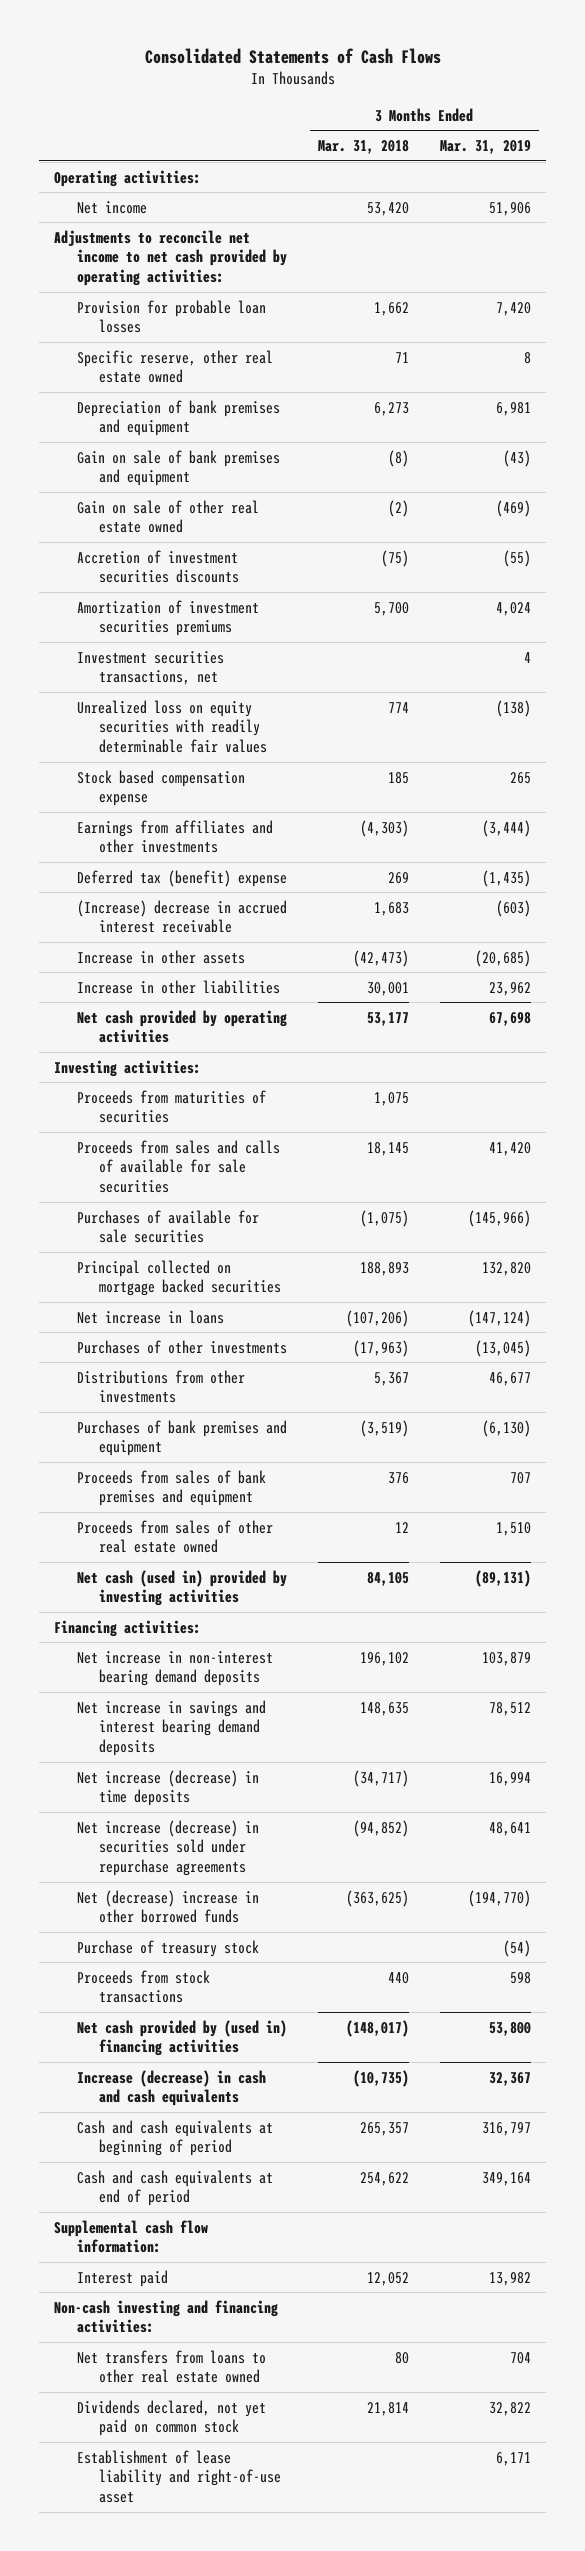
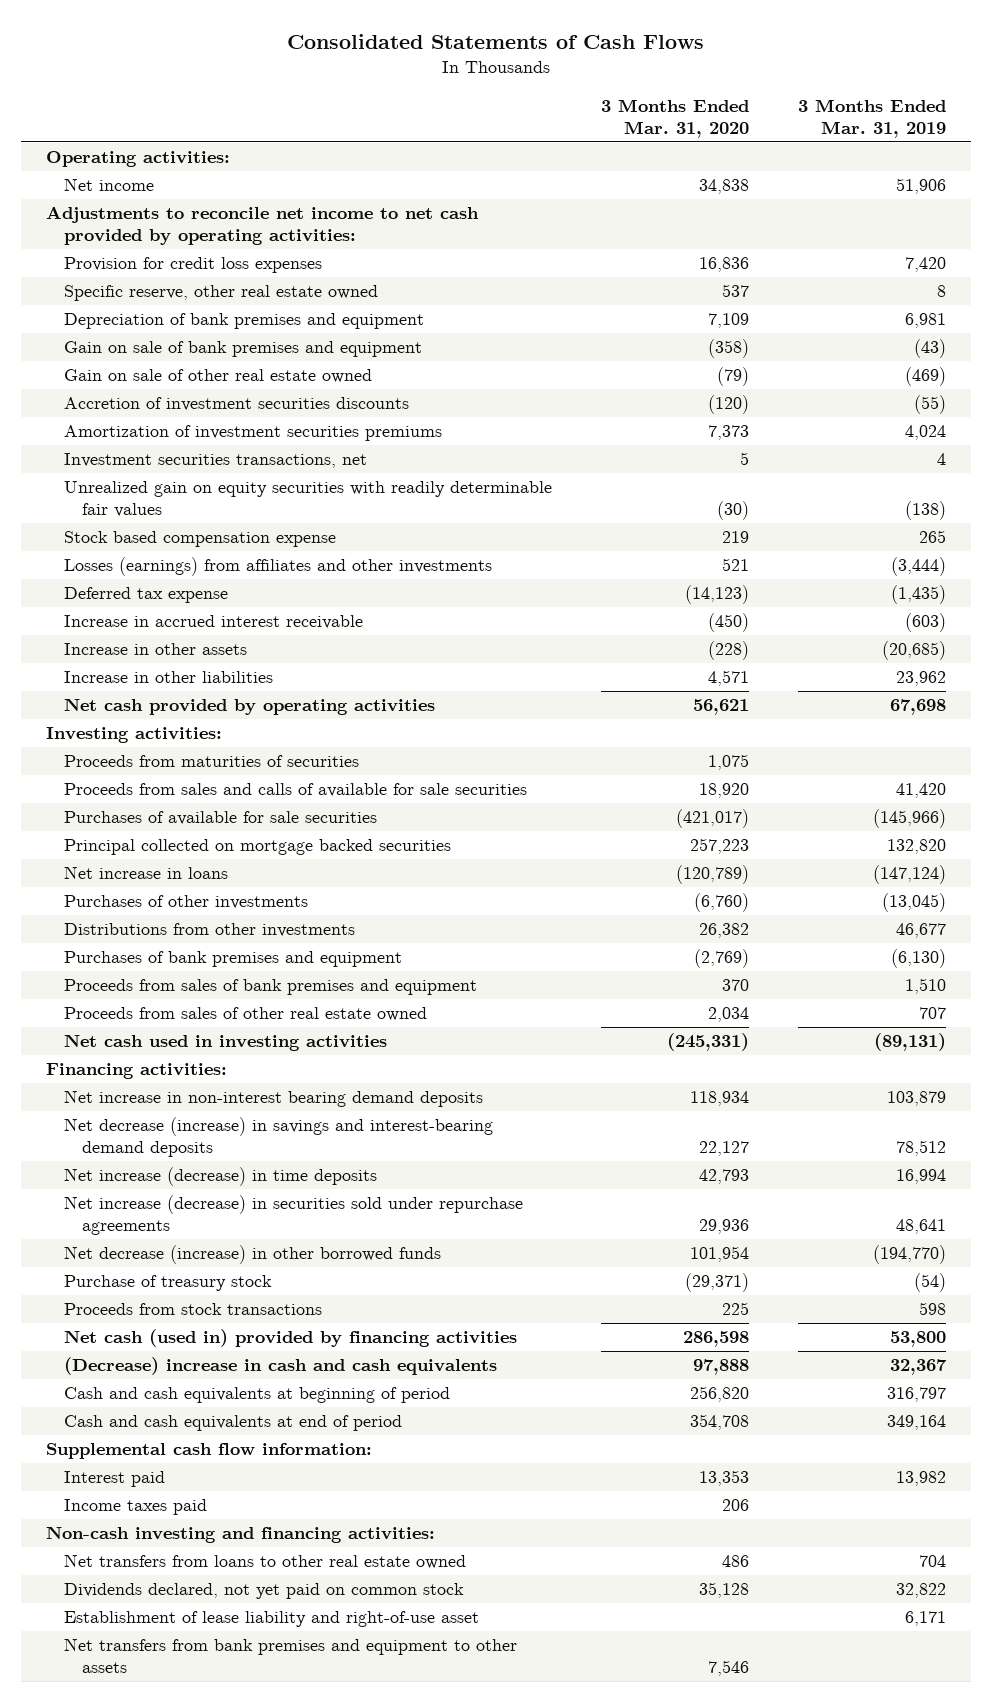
[317,139,409,154] Mar. 31, 2018 -> none
none -> [601,98,750,138] 3 Months Ended Mar. 31, 2020
[76,299,266,334] Provision for probable loan losses -> [63,257,322,274] Provision for credit loss expenses
[76,699,267,753] Unrealized loss on equity securities with readily determinable fair values -> [63,481,552,518] Unrealized gain on equity securities with readily determinable fair values
[76,819,273,854] Earnings from affiliates and other investments -> [63,557,492,577] Losses (earnings) from affiliates and other investments
[76,869,287,887] Deferred tax (benefit) expense -> [63,587,228,604] Deferred tax expense
[76,899,287,934] (Increase) decrease in accrued interest receivable -> [63,615,363,630] Increase in accrued interest receivable
[509,1471,531,1484] 707 -> [905,978,947,995] 1,510
[495,1521,531,1536] 1,510 -> [919,1007,947,1020] 707
[76,1569,287,1607] Net cash (used in) provided by investing activities -> [63,1034,387,1052] Net cash used in investing activities
[76,1699,266,1756] Net increase in savings and interest bearing demand deposits -> [63,1117,493,1158] Net decrease (increase) in savings and interest-bearing demand deposits
[76,1889,259,1924] Net (decrease) increase in other borrowed funds -> [63,1245,441,1265] Net decrease (increase) in other borrowed funds
[76,2019,287,2057] Net cash provided by (used in) financing activities -> [63,1329,517,1348] Net cash (used in) provided by financing activities
[76,2069,266,2107] Increase (decrease) in cash and cash equivalents -> [63,1357,497,1376] (Decrease) increase in cash and cash equivalents
none -> [63,1499,207,1516] Income taxes paid
none -> [63,1638,517,1674] Net transfers from bank premises and equipment to other assets

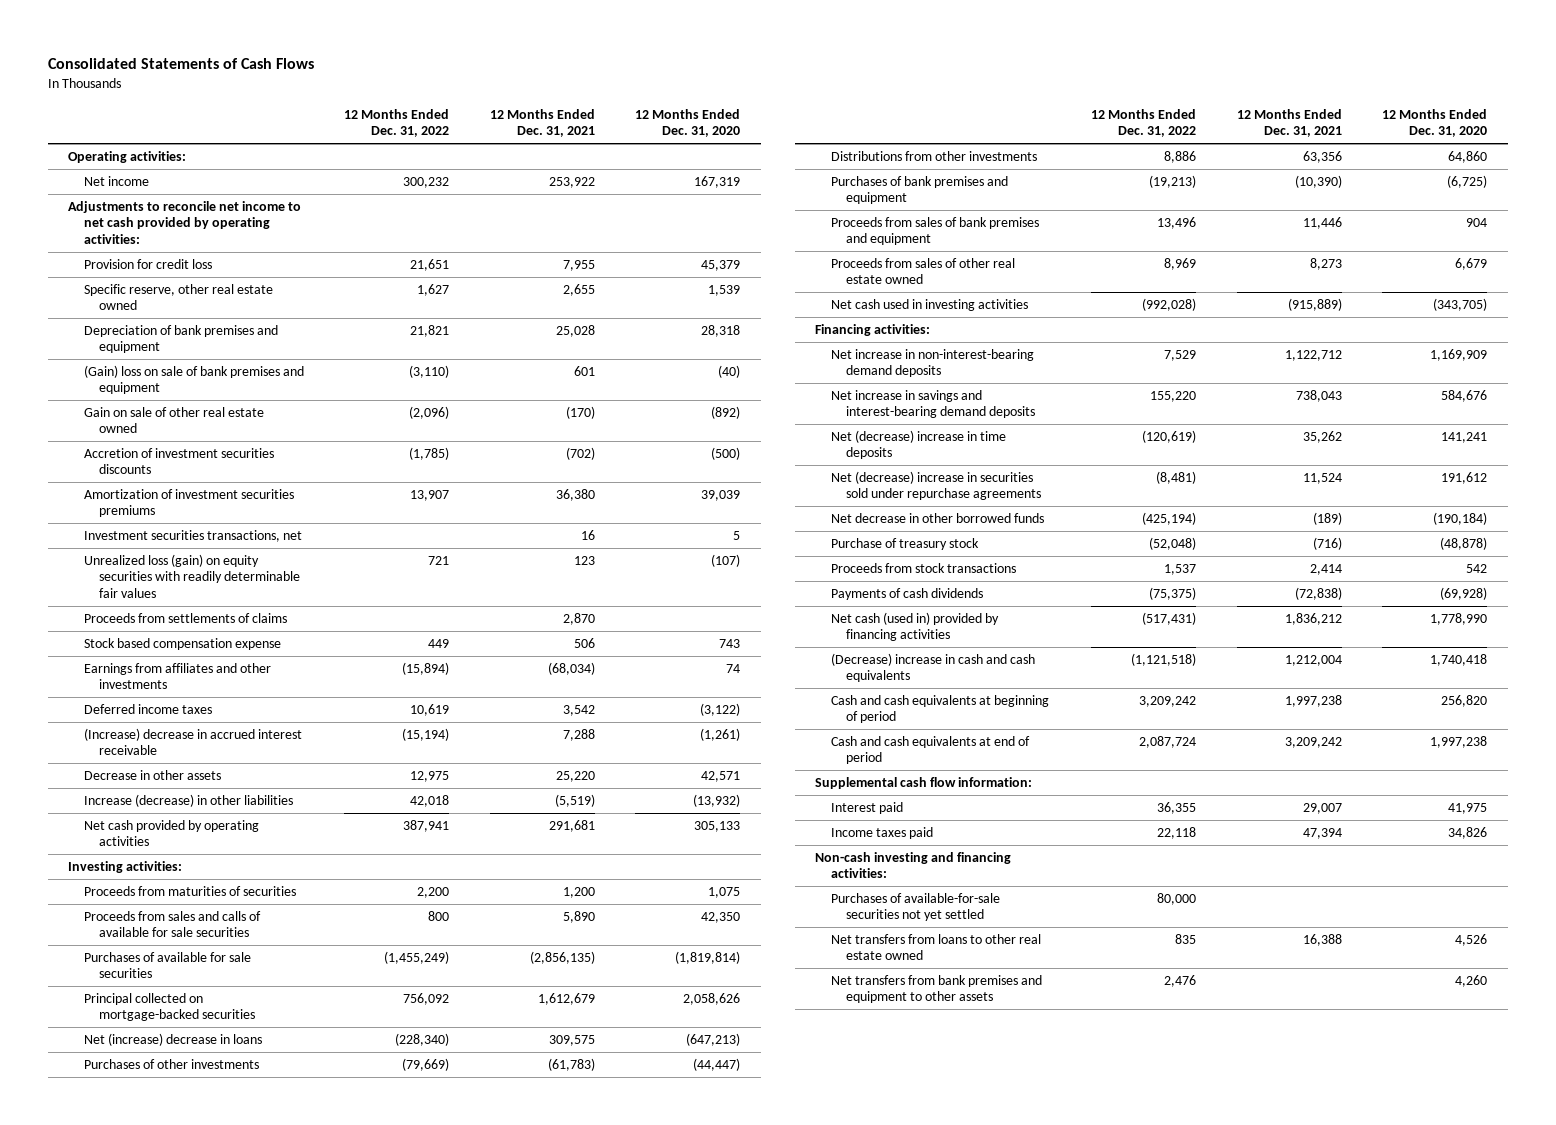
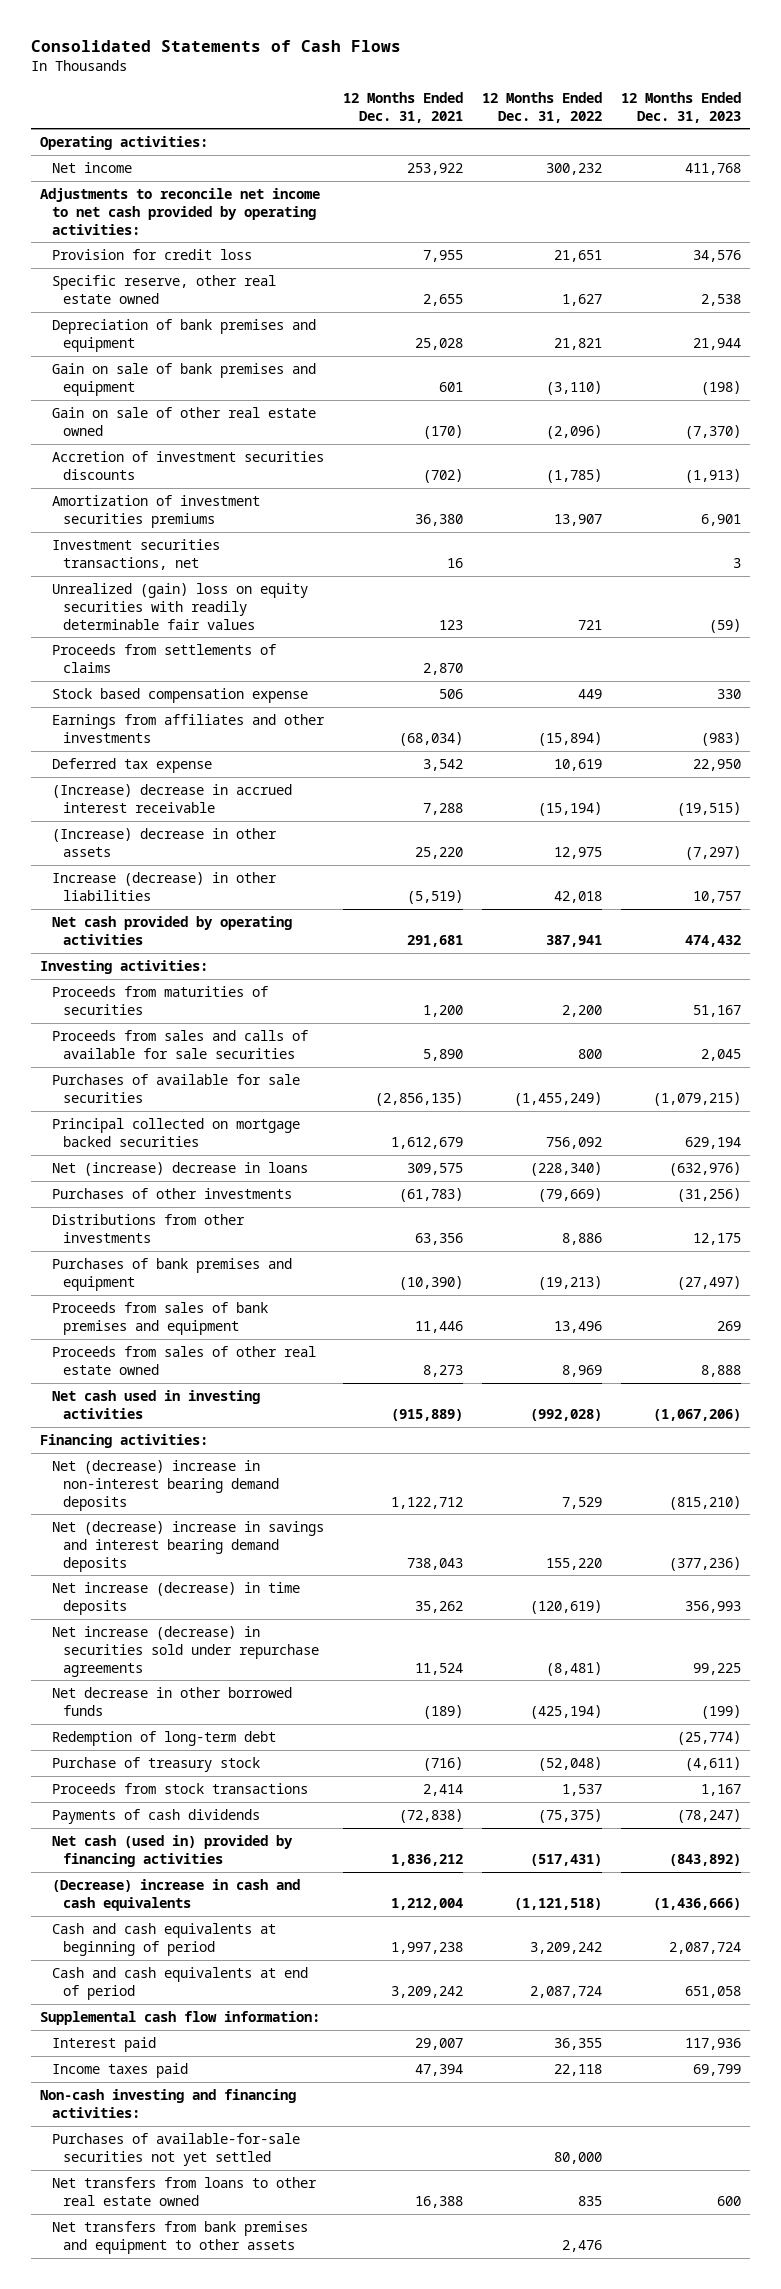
[635,108,741,138] 12 Months Ended Dec. 31, 2020 -> none
none -> [620,91,741,123] 12 Months Ended Dec. 31, 2023
[83,364,304,395] (Gain) loss on sale of bank premises and equipment -> [51,362,316,396] Gain on sale of bank premises and equipment
[83,553,301,598] Unrealized loss (gain) on equity securities with readily determinable fair values -> [51,582,308,630] Unrealized (gain) loss on equity securities with readily determinable fair values
[83,703,212,714] Deferred income taxes -> [51,757,212,773] Deferred tax expense
[83,769,221,780] Decrease in other assets -> [51,827,277,857] (Increase) decrease in other assets
[83,992,256,1022] Principal collected on mortgage-backed securities -> [51,1117,300,1147] Principal collected on mortgage backed securities
[830,348,1034,378] Net increase in non-interest-bearing demand deposits -> [51,1459,279,1511] Net (decrease) increase in non-interest bearing demand deposits
[830,389,1036,419] Net increase in savings and interest-bearing demand deposits -> [51,1520,324,1572] Net (decrease) increase in savings and interest bearing demand deposits
[830,429,1006,460] Net (decrease) increase in time deposits -> [51,1581,300,1615] Net increase (decrease) in time deposits
[830,470,1042,501] Net (decrease) increase in securities sold under repurchase agreements -> [51,1625,319,1677] Net increase (decrease) in securities sold under repurchase agreements
none -> [51,1730,276,1746] Redemption of long-term debt

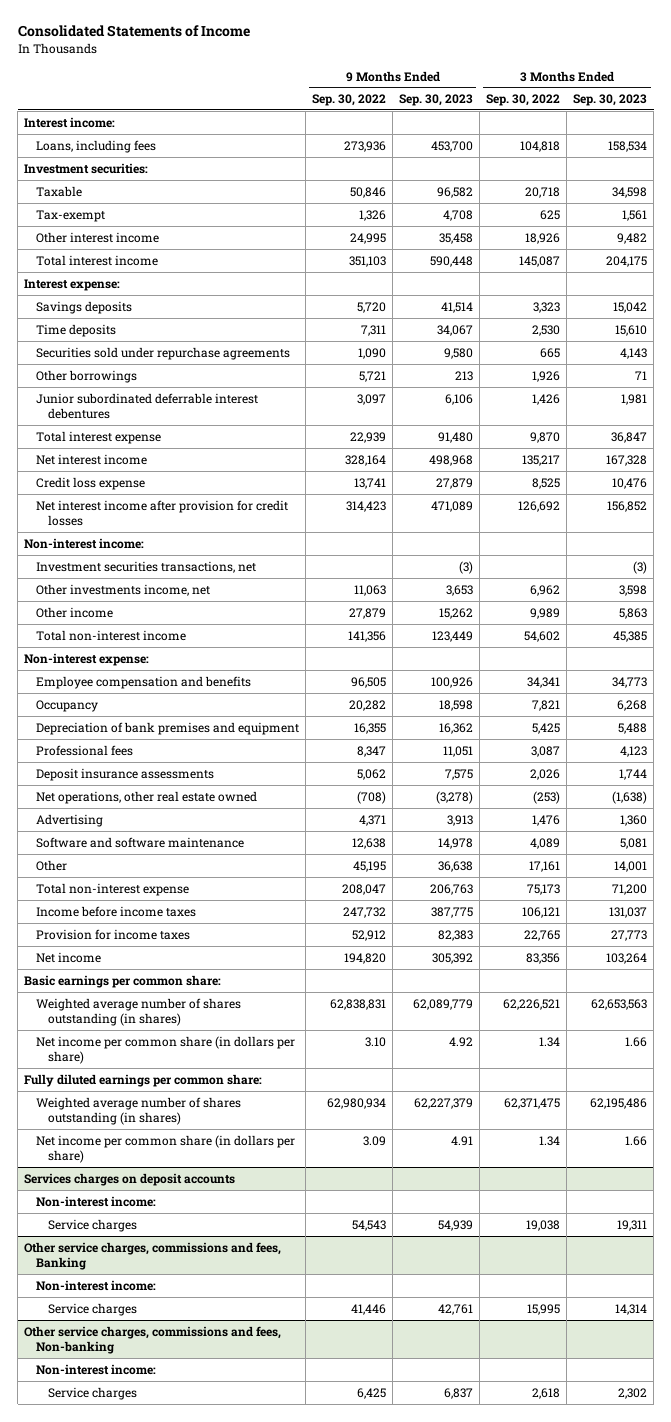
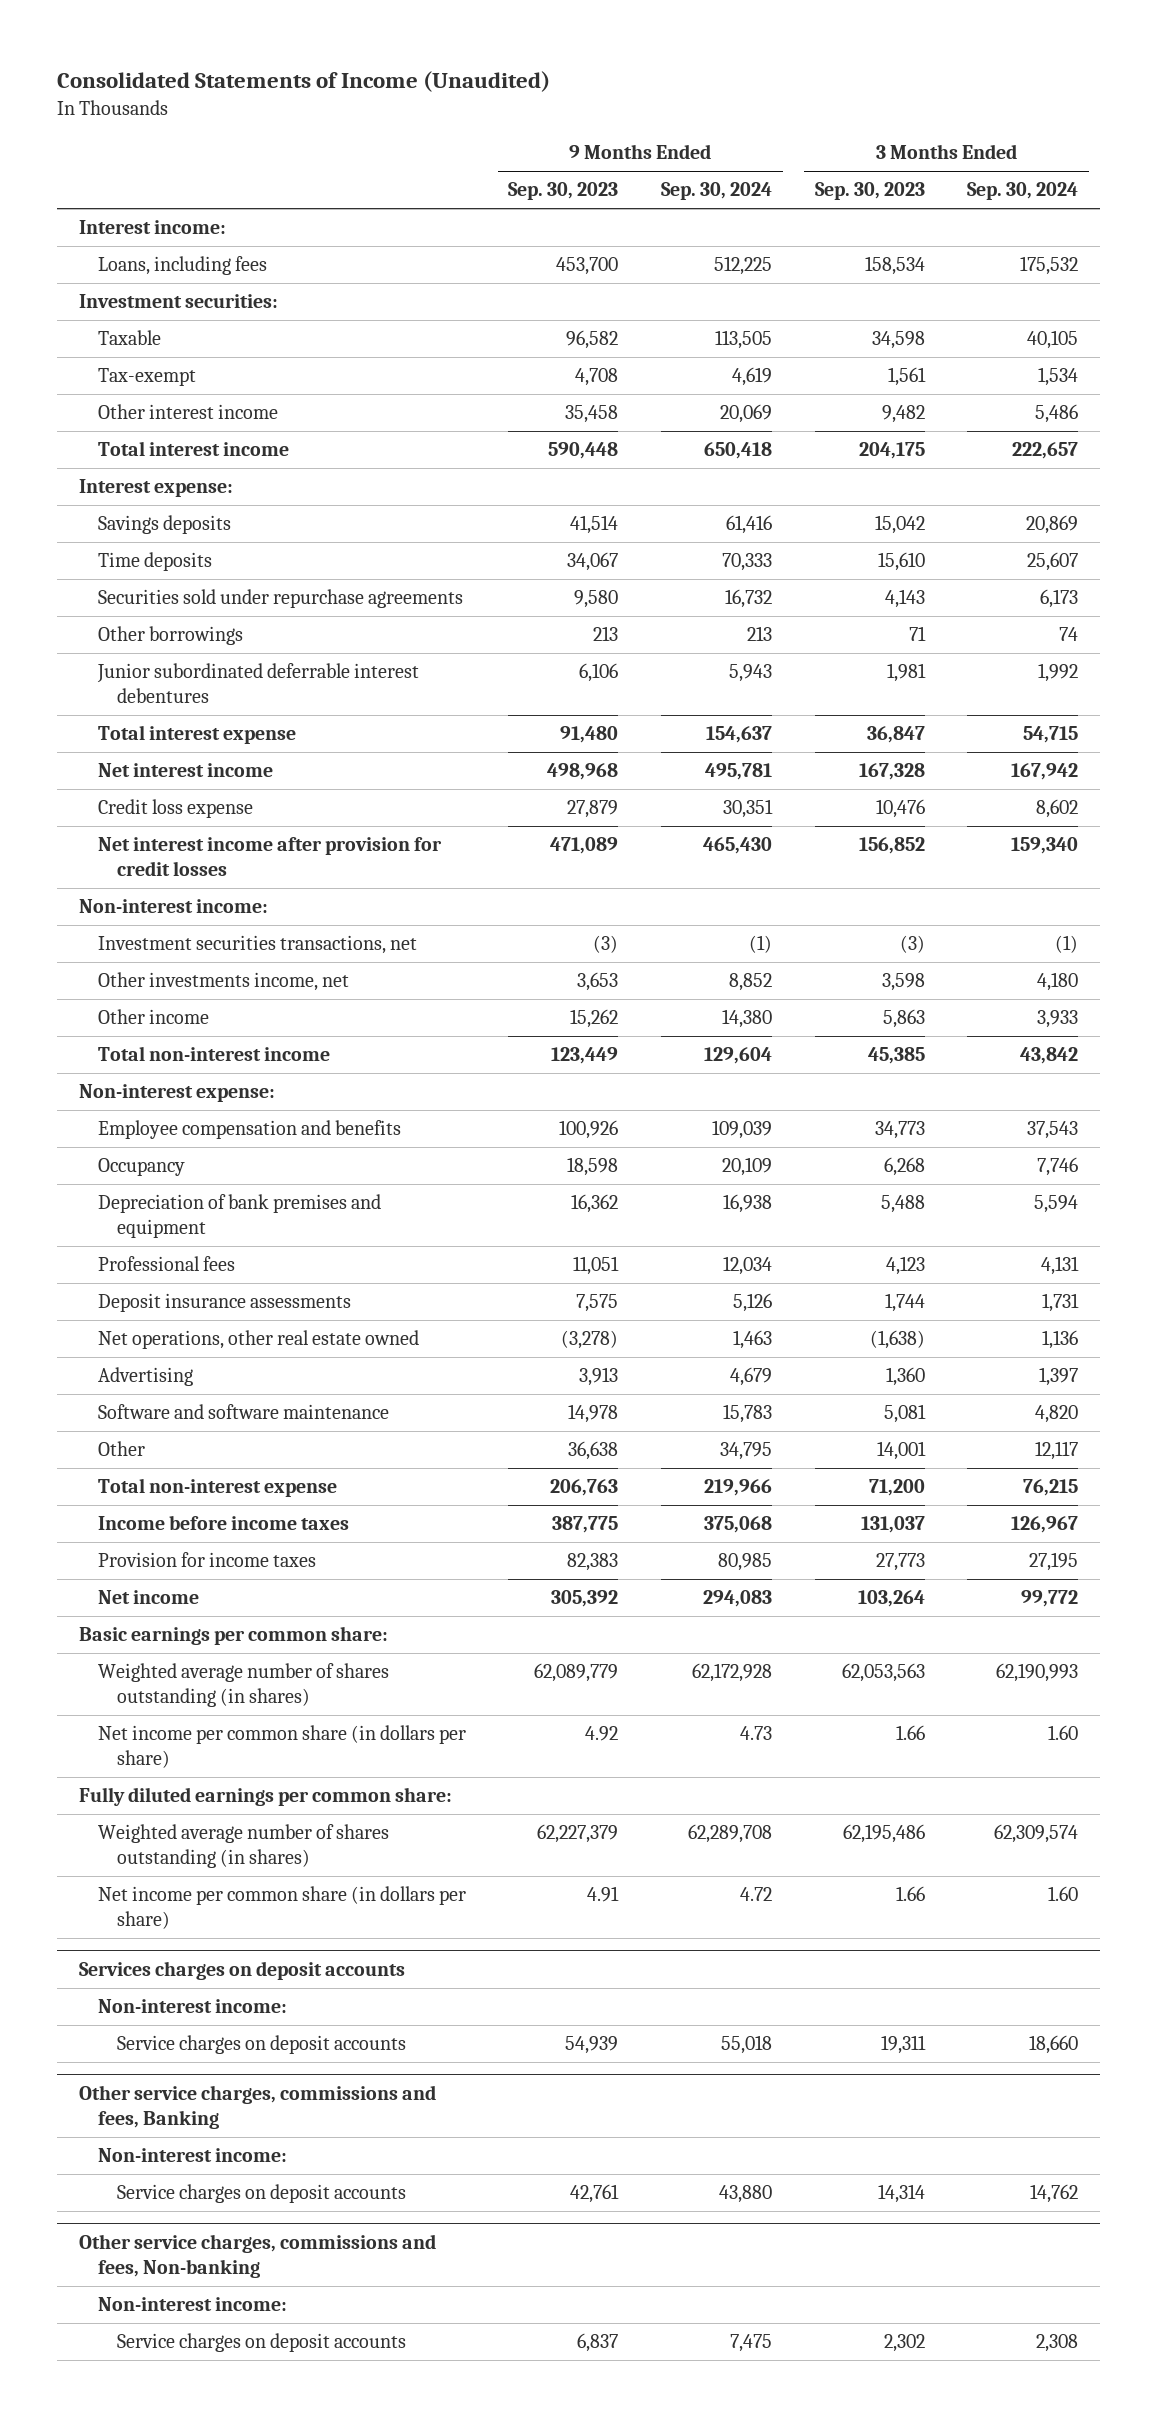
[17,25,250,38] Consolidated Statements of Income -> [57,70,551,92] Consolidated Statements of Income (Unaudited)
[312,94,387,107] Sep. 30, 2022 -> none
[486,94,561,107] Sep. 30, 2022 -> none
none -> [661,182,773,201] Sep. 30, 2024
none -> [967,182,1079,201] Sep. 30, 2024
[591,998,648,1010] 62,653,563 -> [841,1663,925,1683] 62,053,563
[48,1218,138,1232] Service charges -> [116,2035,406,2055] Service charges on deposit accounts
[48,1302,138,1316] Service charges -> [116,2184,406,2204] Service charges on deposit accounts
[48,1386,138,1400] Service charges -> [116,2333,406,2353] Service charges on deposit accounts

